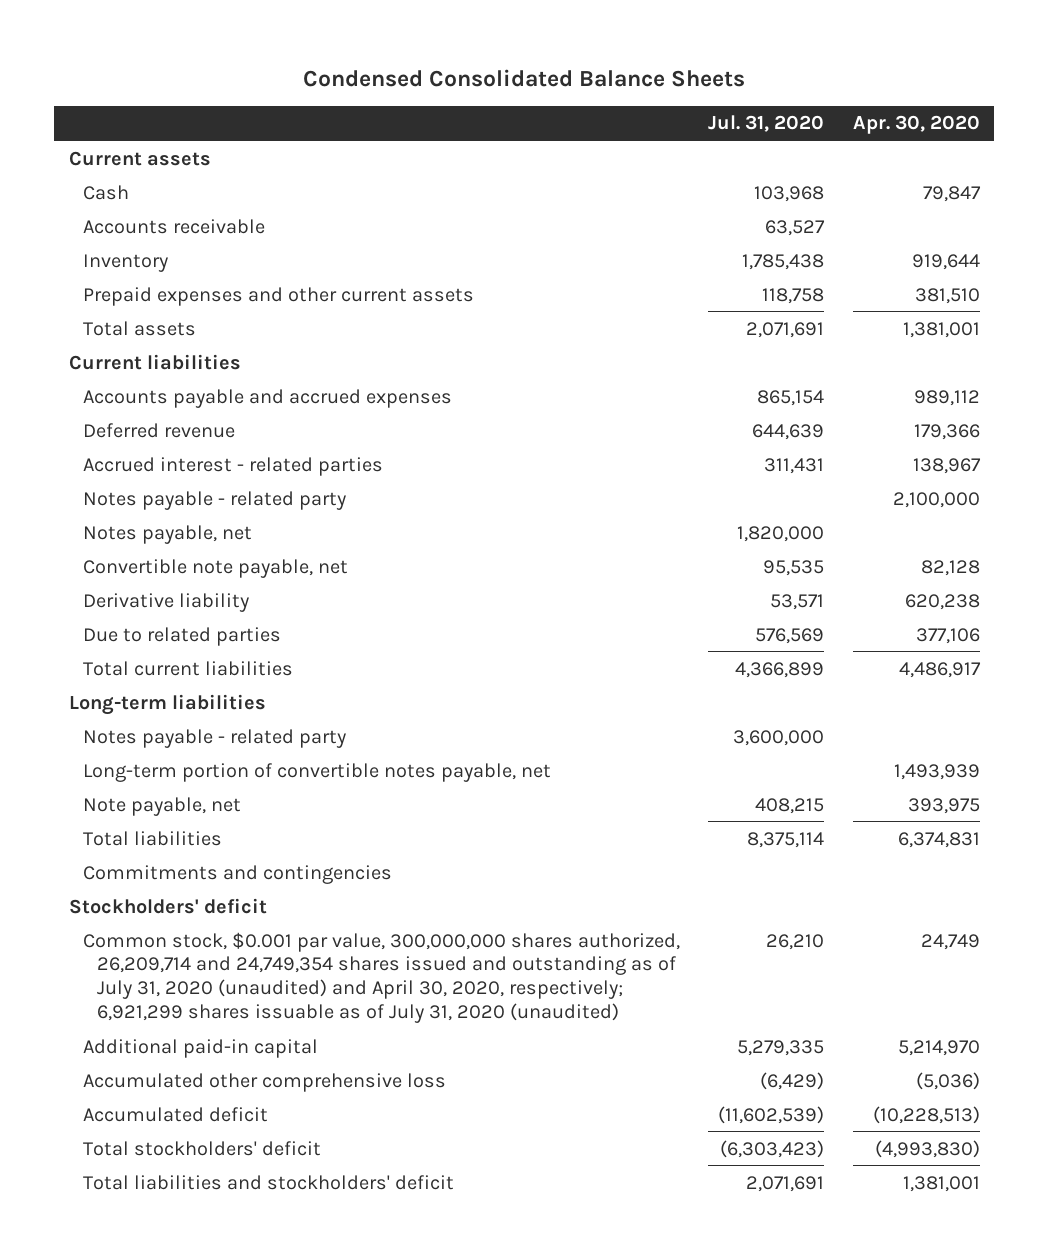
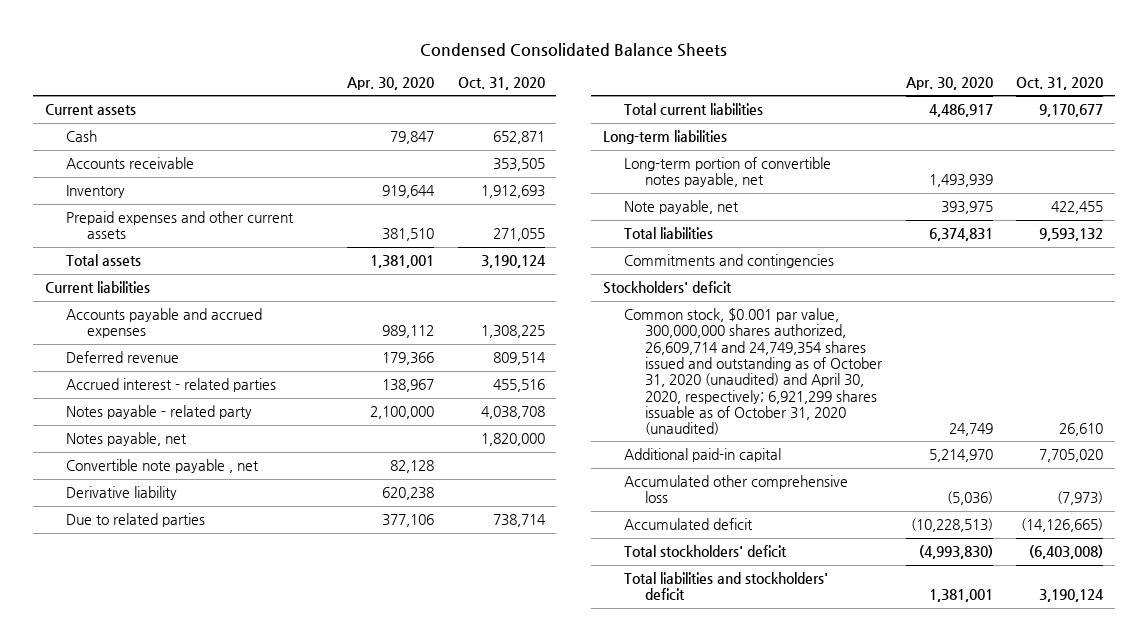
[708,115,825,133] Jul. 31, 2020 -> none
none -> [457,76,545,90] Oct. 31, 2020
[82,558,348,578] Convertible note payable, net -> [65,459,259,474] Convertible note payable , net
[82,728,346,748] Notes payable - related party -> none
[82,931,680,1023] Common stock, $0.001 par value, 300,000,000 shares authorized, 26,209,714 and 24,749,354 shares issued and outstanding as of July 31, 2020 (unaudited) and April 30, 2020, respectively; 6,921,299 shares issuable as of July 31, 2020 (unaudited) -> [624,308,884,436] Common stock, $0.001 par value, 300,000,000 shares authorized, 26,609,714 and 24,749,354 shares issued and outstanding as of October 31, 2020 (unaudited) and April 30, 2020, respectively; 6,921,299 shares issuable as of October 31, 2020 (unaudited)

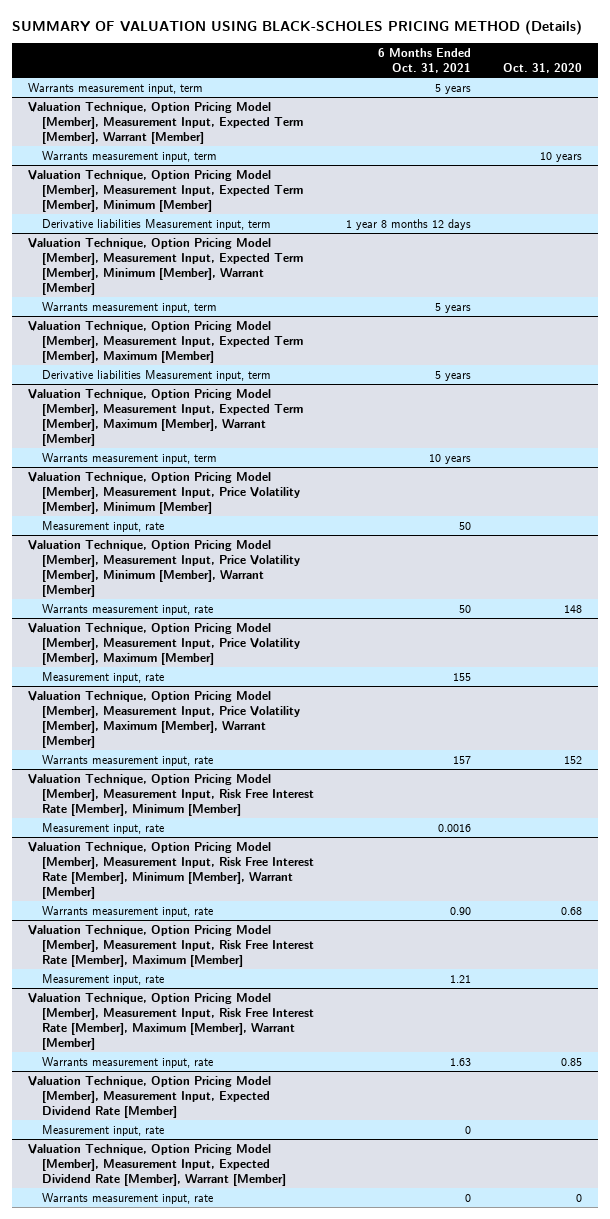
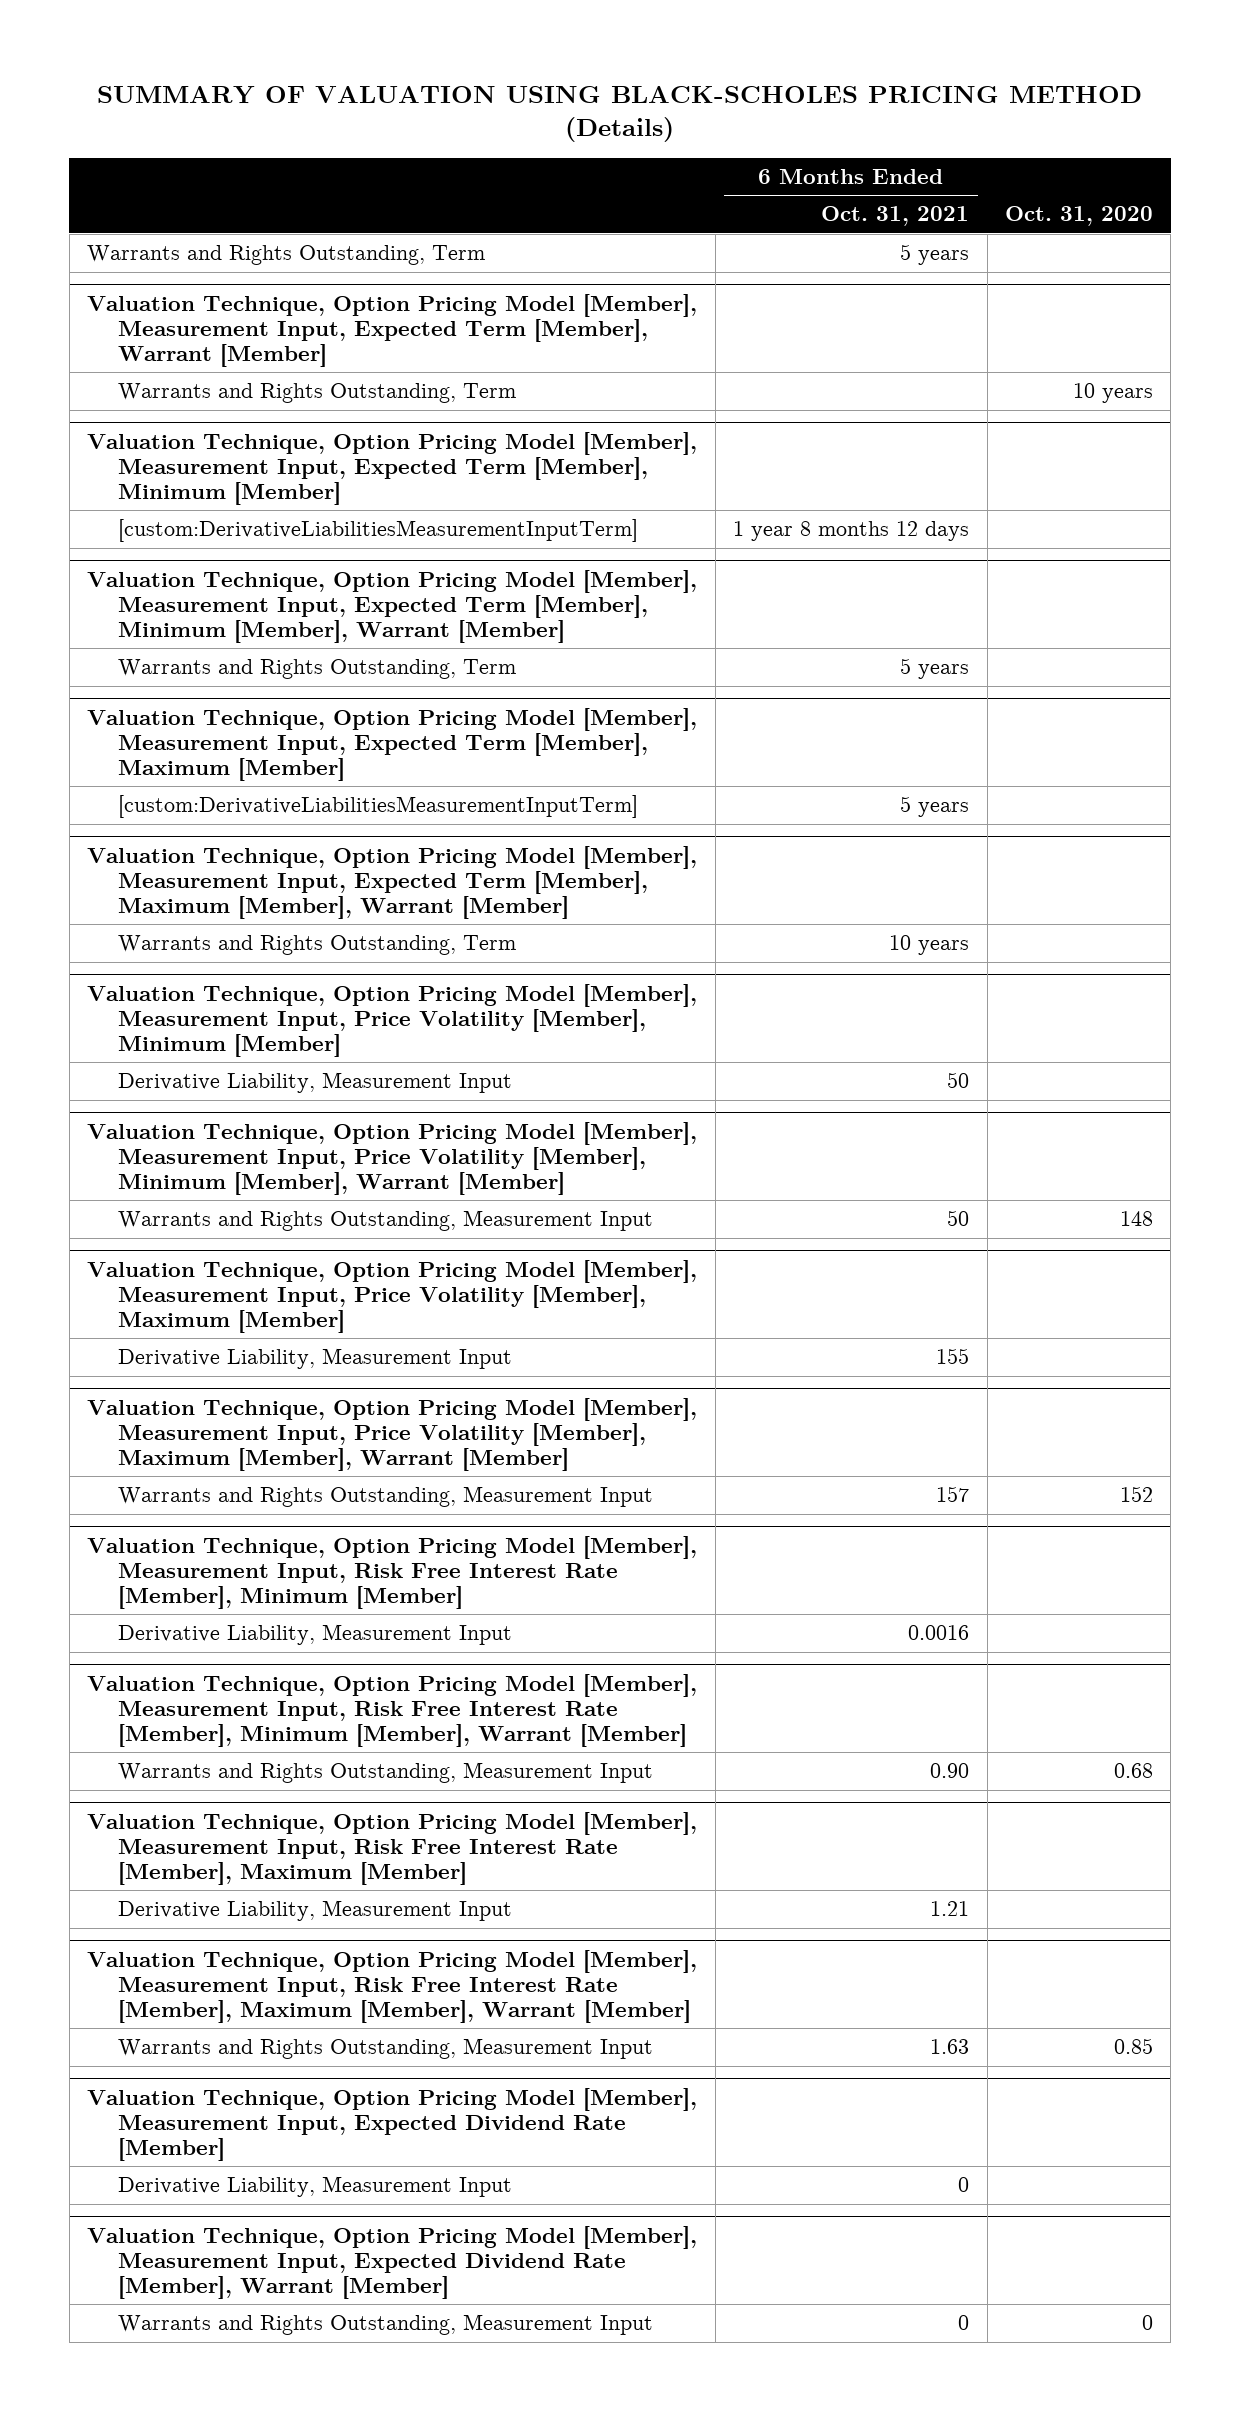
[28,82,204,94] Warrants measurement input, term -> [87,245,486,266] Warrants and Rights Outstanding, Term
[42,150,218,162] Warrants measurement input, term -> [118,383,517,404] Warrants and Rights Outstanding, Term
[42,218,272,230] Derivative liabilities Measurement input, term -> [118,519,639,543] [custom:DerivativeLiabilitiesMeasurementInputTerm]
[42,301,218,313] Warrants measurement input, term -> [118,659,517,680] Warrants and Rights Outstanding, Term
[42,369,272,381] Derivative liabilities Measurement input, term -> [118,795,639,819] [custom:DerivativeLiabilitiesMeasurementInputTerm]
[42,452,218,464] Warrants measurement input, term -> [118,935,517,956] Warrants and Rights Outstanding, Term
[42,520,165,532] Measurement input, rate -> [118,1072,513,1094] Derivative Liability, Measurement Input
[42,603,214,615] Warrants measurement input, rate -> [118,1210,654,1232] Warrants and Rights Outstanding, Measurement Input
[42,671,165,683] Measurement input, rate -> [118,1348,513,1370] Derivative Liability, Measurement Input
[42,754,214,766] Warrants measurement input, rate -> [118,1486,654,1508] Warrants and Rights Outstanding, Measurement Input
[42,822,165,834] Measurement input, rate -> [118,1624,513,1646] Derivative Liability, Measurement Input
[42,905,214,917] Warrants measurement input, rate -> [118,1762,654,1784] Warrants and Rights Outstanding, Measurement Input
[42,973,165,985] Measurement input, rate -> [118,1900,513,1922] Derivative Liability, Measurement Input
[42,1056,214,1068] Warrants measurement input, rate -> [118,2038,654,2060] Warrants and Rights Outstanding, Measurement Input
[42,1124,165,1136] Measurement input, rate -> [118,2176,513,2198] Derivative Liability, Measurement Input
[42,1192,214,1204] Warrants measurement input, rate -> [118,2314,654,2336] Warrants and Rights Outstanding, Measurement Input

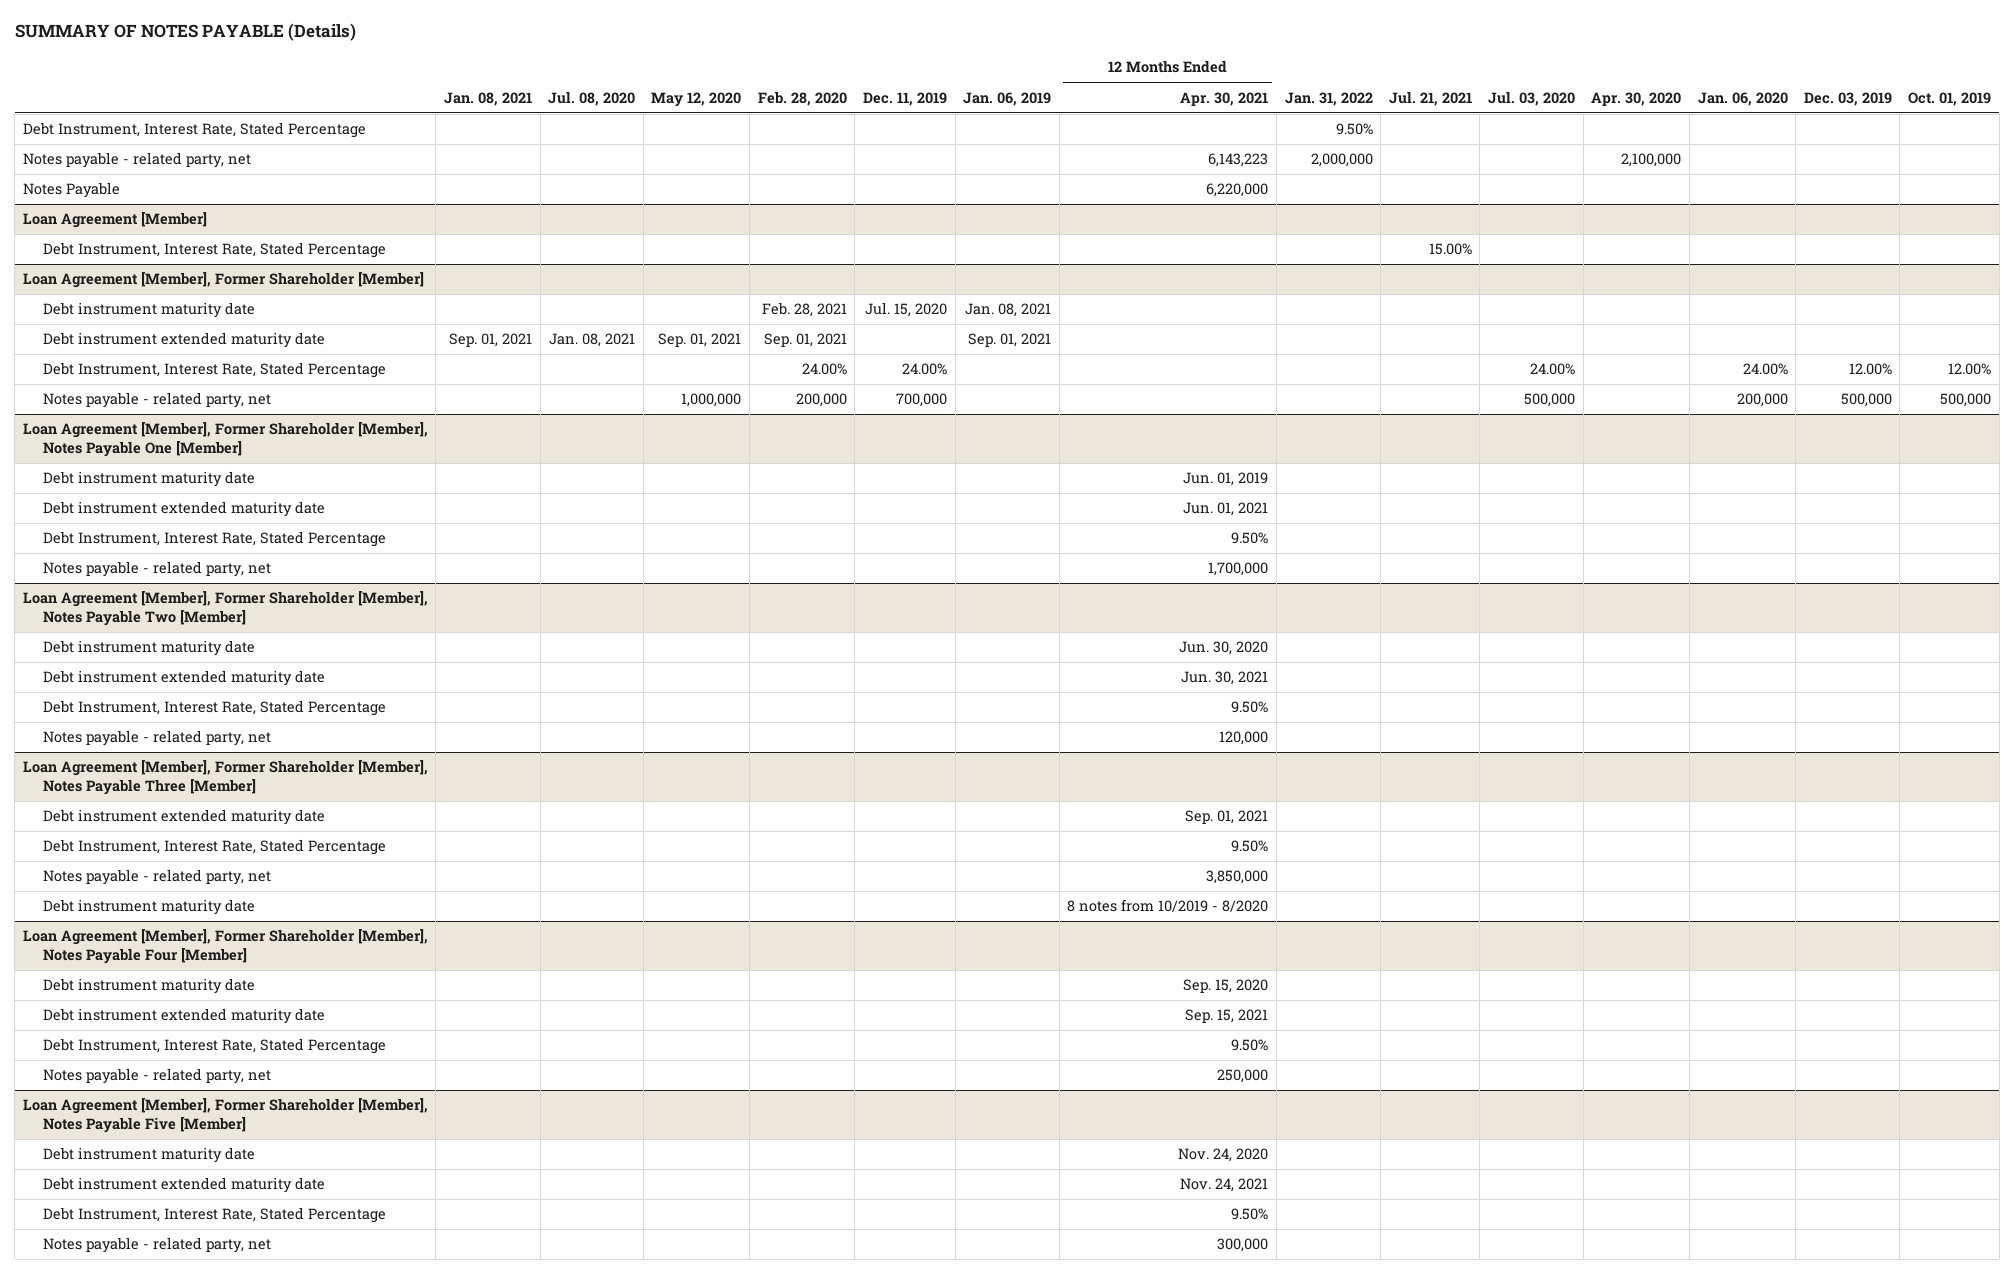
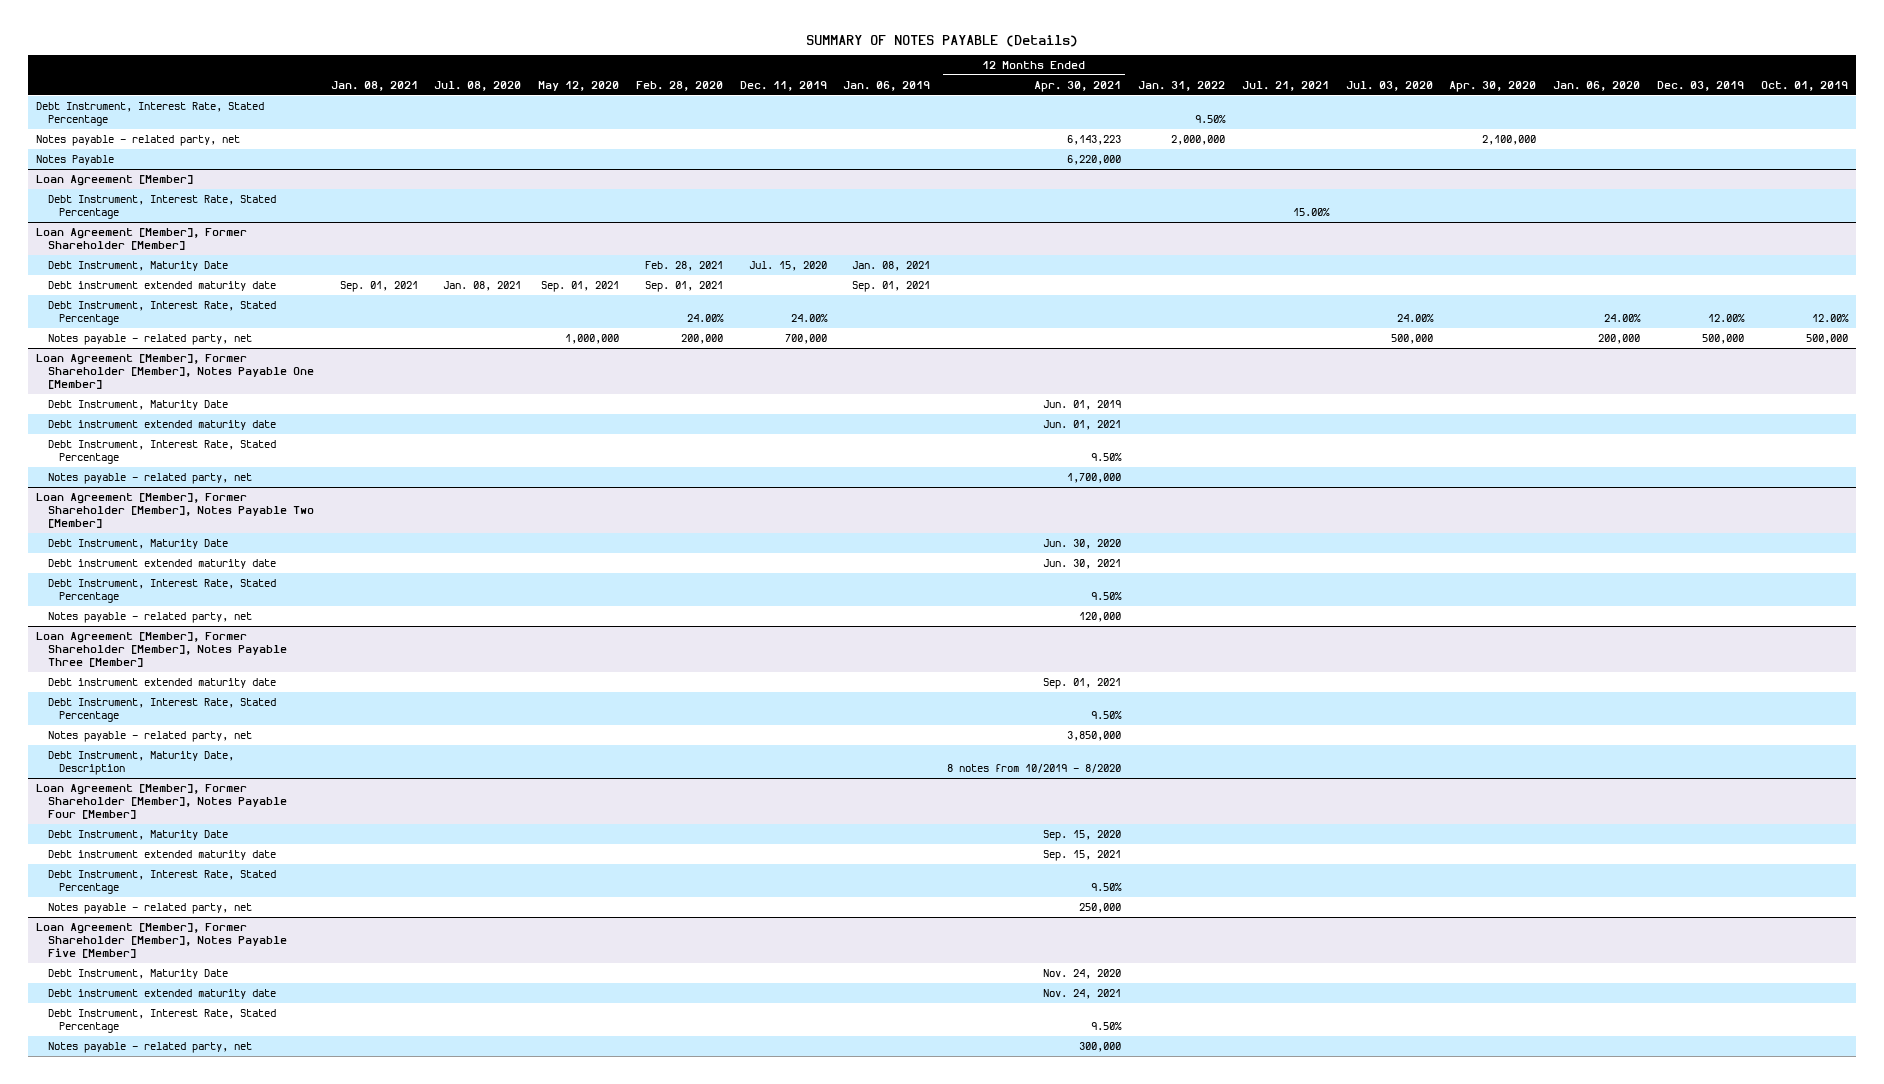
[42,302,255,319] Debt instrument maturity date -> [47,260,228,271] Debt Instrument, Maturity Date
[42,471,255,488] Debt instrument maturity date -> [47,399,228,410] Debt Instrument, Maturity Date
[42,640,255,657] Debt instrument maturity date -> [47,538,228,549] Debt Instrument, Maturity Date
[42,899,255,916] Debt instrument maturity date -> [47,750,234,776] Debt Instrument, Maturity Date, Description
[42,978,255,995] Debt instrument maturity date -> [47,829,228,840] Debt Instrument, Maturity Date
[42,1147,255,1164] Debt instrument maturity date -> [47,968,228,979] Debt Instrument, Maturity Date

